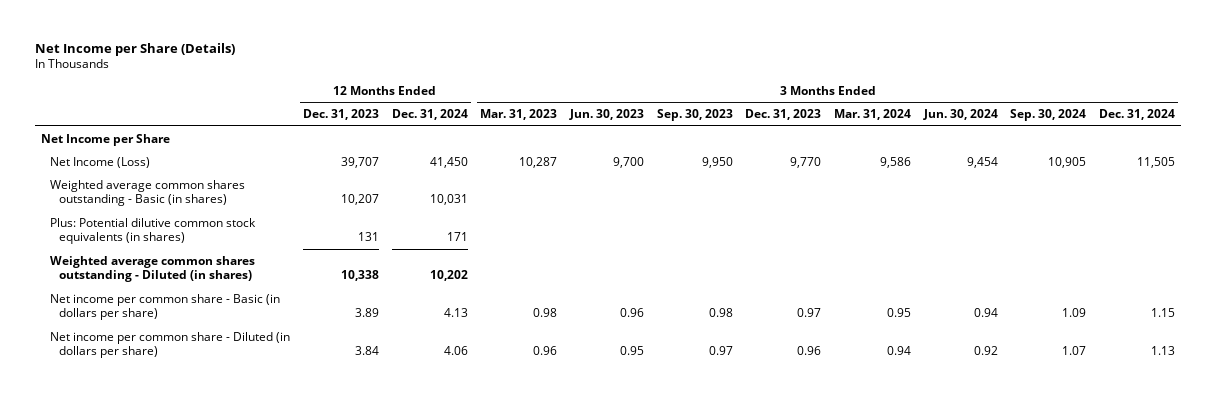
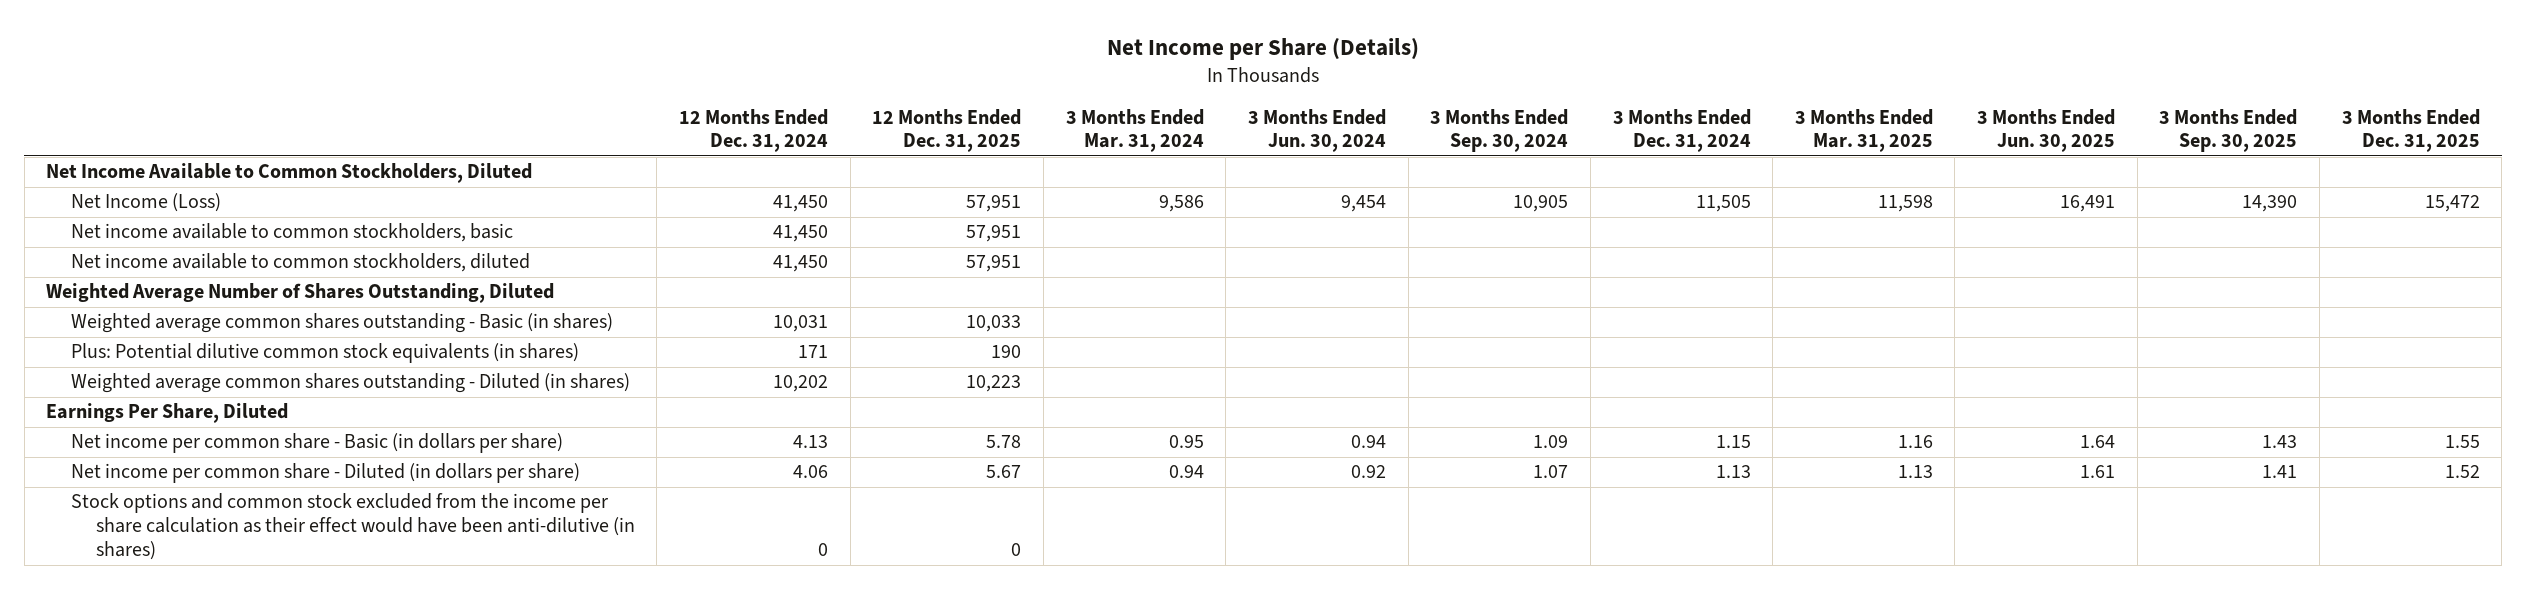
[302,109,379,121] Dec. 31, 2023 -> none
[480,109,558,121] Mar. 31, 2023 -> none
[568,109,644,121] Jun. 30, 2023 -> none
[656,109,733,122] Sep. 30, 2023 -> none
[745,109,822,121] Dec. 31, 2023 -> none
none -> [872,108,1022,153] 12 Months Ended Dec. 31, 2025
none -> [1794,108,1933,153] 3 Months Ended Mar. 31, 2025
none -> [1977,108,2116,153] 3 Months Ended Jun. 30, 2025
none -> [2159,108,2298,153] 3 Months Ended Sep. 30, 2025
none -> [2341,108,2480,153] 3 Months Ended Dec. 31, 2025
[41,133,171,146] Net Income per Share -> none
none -> [46,163,533,184] Net Income Available to Common Stockholders, Diluted
none -> [70,223,513,243] Net income available to common stockholders, basic
none -> [70,253,530,273] Net income available to common stockholders, diluted
none -> [46,283,555,304] Weighted Average Number of Shares Outstanding, Diluted
none -> [46,403,289,424] Earnings Per Share, Diluted
none -> [70,493,635,561] Stock options and common stock excluded from the income per share calculation as their effect would have been anti-dilutive (in shares)

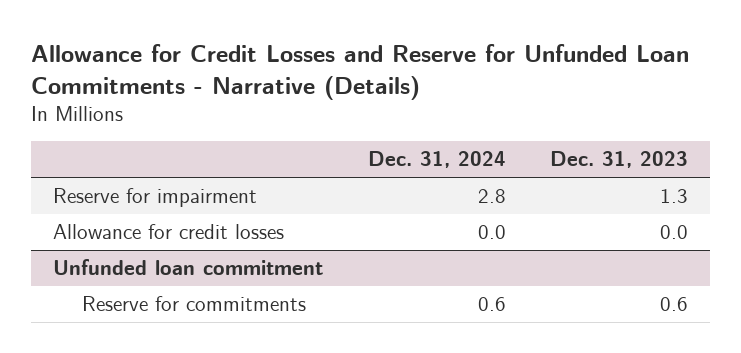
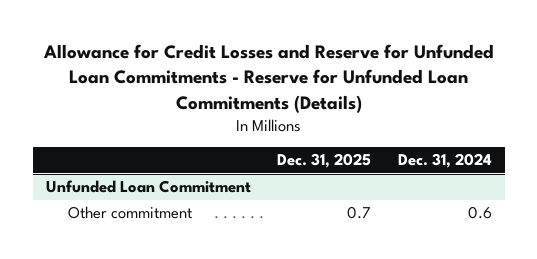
[30,44,689,100] Allowance for Credit Losses and Reserve for Unfunded Loan Commitments - Narrative (Details) -> [42,44,494,113] Allowance for Credit Losses and Reserve for Unfunded Loan Commitments - Reserve for Unfunded Loan Commitments (Details)
[550,151,689,169] Dec. 31, 2023 -> none
none -> [277,153,372,169] Dec. 31, 2025
[52,187,257,207] Reserve for impairment -> none
[52,223,284,239] Allowance for credit losses -> none
[52,258,323,275] Unfunded loan commitment -> [45,180,251,194] Unfunded Loan Commitment
[81,295,306,311] Reserve for commitments -> [68,206,193,220] Other commitment

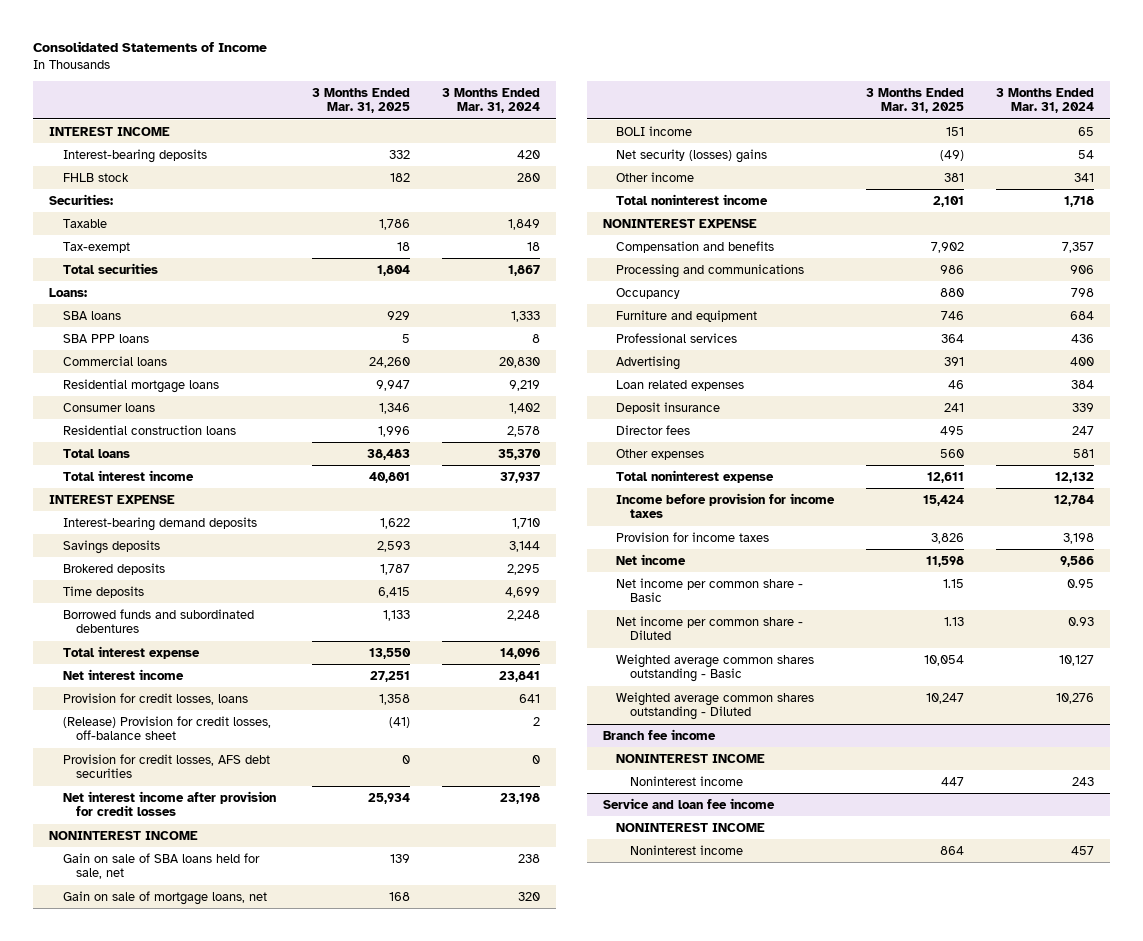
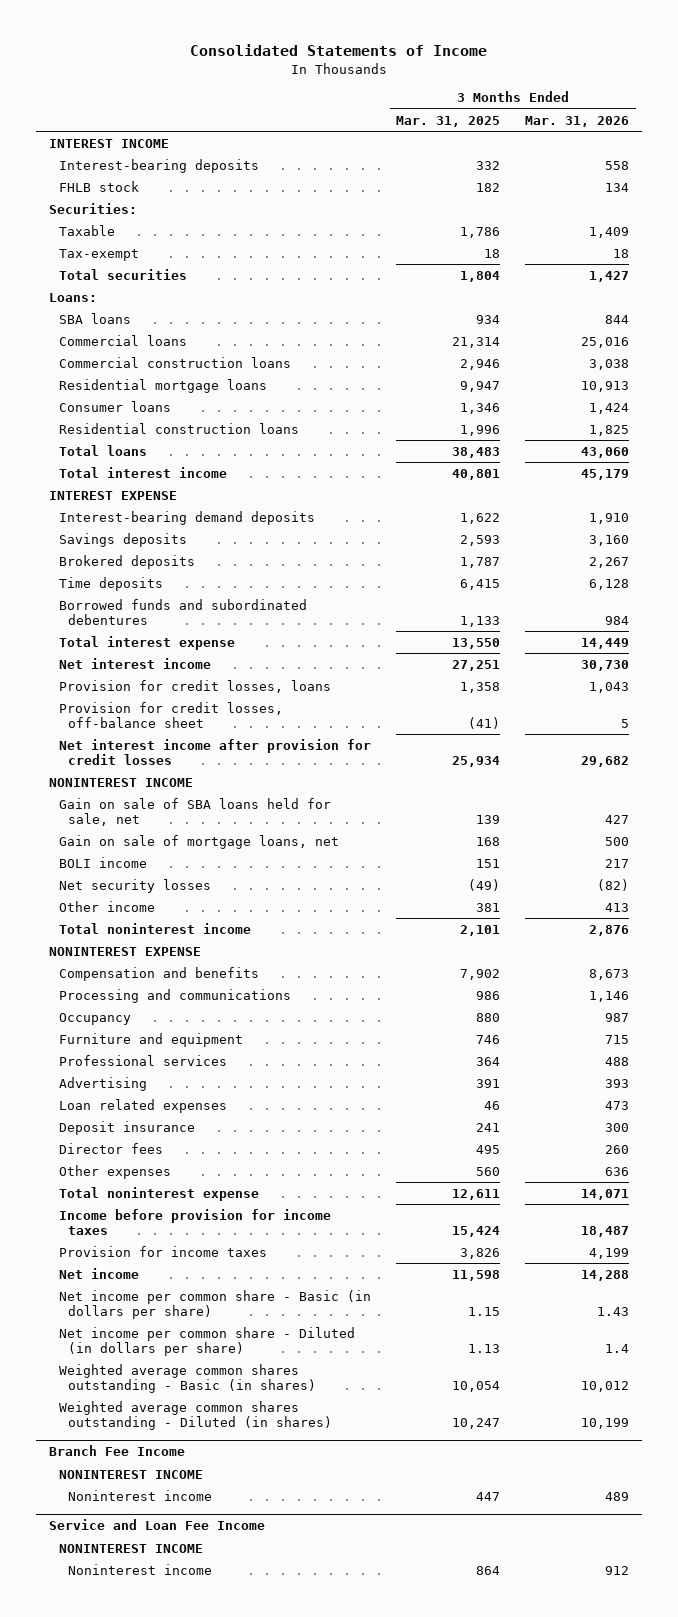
[442,87,541,114] 3 Months Ended Mar. 31, 2024 -> none
none -> [525,115,630,127] Mar. 31, 2026
[62,333,149,343] SBA PPP loans -> none
[387,310,411,320] 929 -> [476,314,501,324] 934
[369,356,411,368] 24,260 -> [452,336,501,348] 21,314
none -> [58,356,291,368] Commercial construction loans
[62,753,270,779] Provision for credit losses, AFS debt securities -> none
[62,715,271,741] (Release) Provision for credit losses, off-balance sheet -> [58,701,283,728] Provision for credit losses, off-balance sheet
[616,148,768,163] Net security (losses) gains -> [58,878,211,893] Net security losses
[616,577,804,603] Net income per common share - Basic -> [58,1289,371,1319] Net income per common share - Basic (in dollars per share)
[616,615,804,641] Net income per common share - Diluted -> [58,1326,355,1356] Net income per common share - Diluted (in dollars per share)
[616,653,815,683] Weighted average common shares outstanding - Basic -> [58,1363,317,1393] Weighted average common shares outstanding - Basic (in shares)
[616,691,815,721] Weighted average common shares outstanding - Diluted -> [58,1400,333,1430] Weighted average common shares outstanding - Diluted (in shares)
[602,728,716,740] Branch fee income -> [49,1445,186,1457] Branch Fee Income
[602,797,775,809] Service and loan fee income -> [49,1519,266,1531] Service and Loan Fee Income

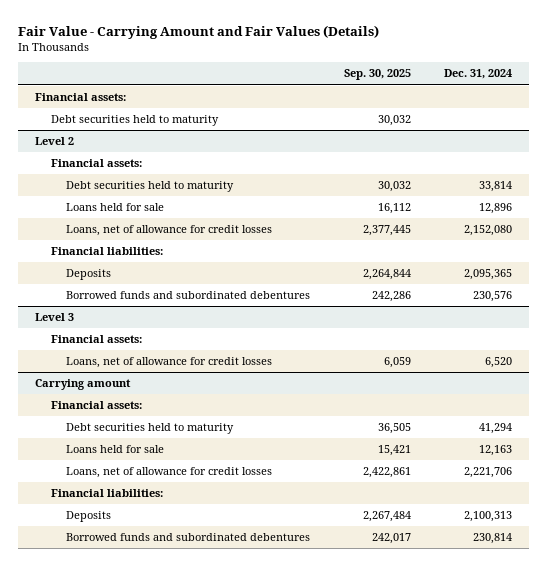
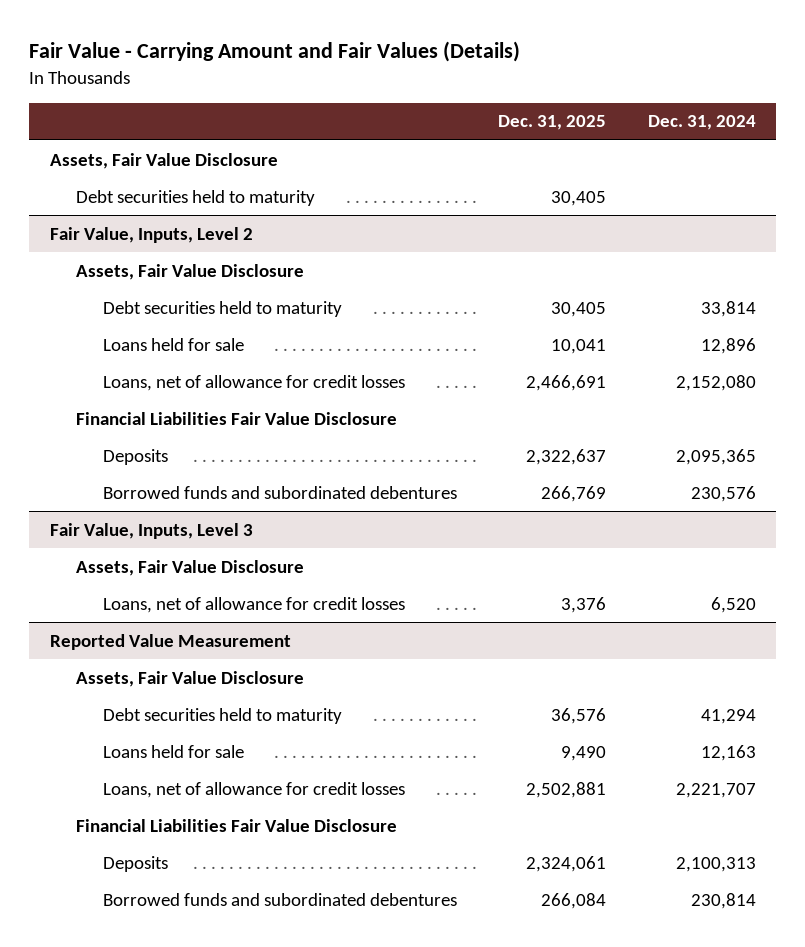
[343,69,411,81] Sep. 30, 2025 -> none
none -> [498,115,607,131] Dec. 31, 2025
[35,93,127,102] Financial assets: -> [49,152,278,169] Assets, Fair Value Disclosure
[35,137,75,146] Level 2 -> [49,226,253,243] Fair Value, Inputs, Level 2
[50,159,142,168] Financial assets: -> [76,263,305,280] Assets, Fair Value Disclosure
[50,247,163,256] Financial liabilities: -> [76,411,398,425] Financial Liabilities Fair Value Disclosure
[35,313,75,322] Level 3 -> [49,522,253,539] Fair Value, Inputs, Level 3
[50,335,142,344] Financial assets: -> [76,559,305,576] Assets, Fair Value Disclosure
[35,379,132,391] Carrying amount -> [49,633,291,650] Reported Value Measurement
[50,401,142,410] Financial assets: -> [76,670,305,687] Assets, Fair Value Disclosure
[464,467,513,479] 2,221,706 -> [675,782,756,798] 2,221,707
[50,489,163,498] Financial liabilities: -> [76,818,398,832] Financial Liabilities Fair Value Disclosure

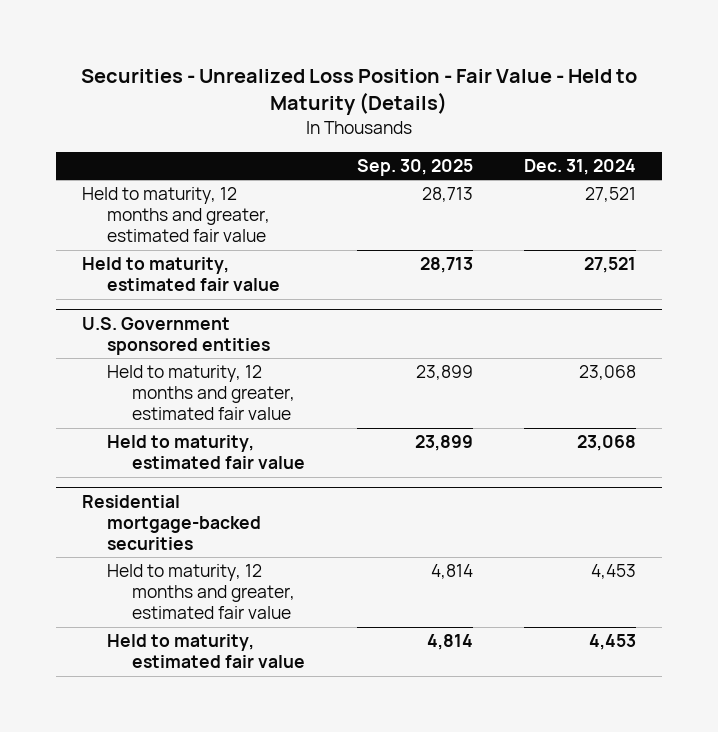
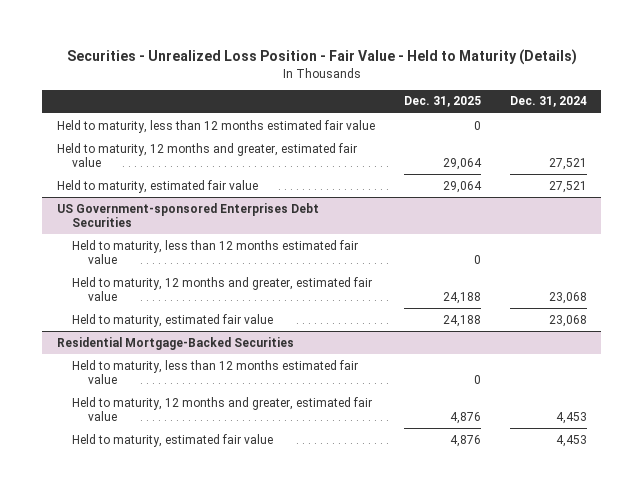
[356,158,473,176] Sep. 30, 2025 -> none
none -> [403,96,481,108] Dec. 31, 2025
none -> [56,119,375,133] Held to maturity, less than 12 months estimated fair value
[81,316,270,355] U.S. Government sponsored entities -> [56,202,319,227] US Government-sponsored Enterprises Debt Securities
none -> [72,239,359,264] Held to maturity, less than 12 months estimated fair value
[81,494,261,550] Residential mortgage-backed securities -> [56,336,294,350] Residential Mortgage-Backed Securities
none -> [72,359,359,384] Held to maturity, less than 12 months estimated fair value

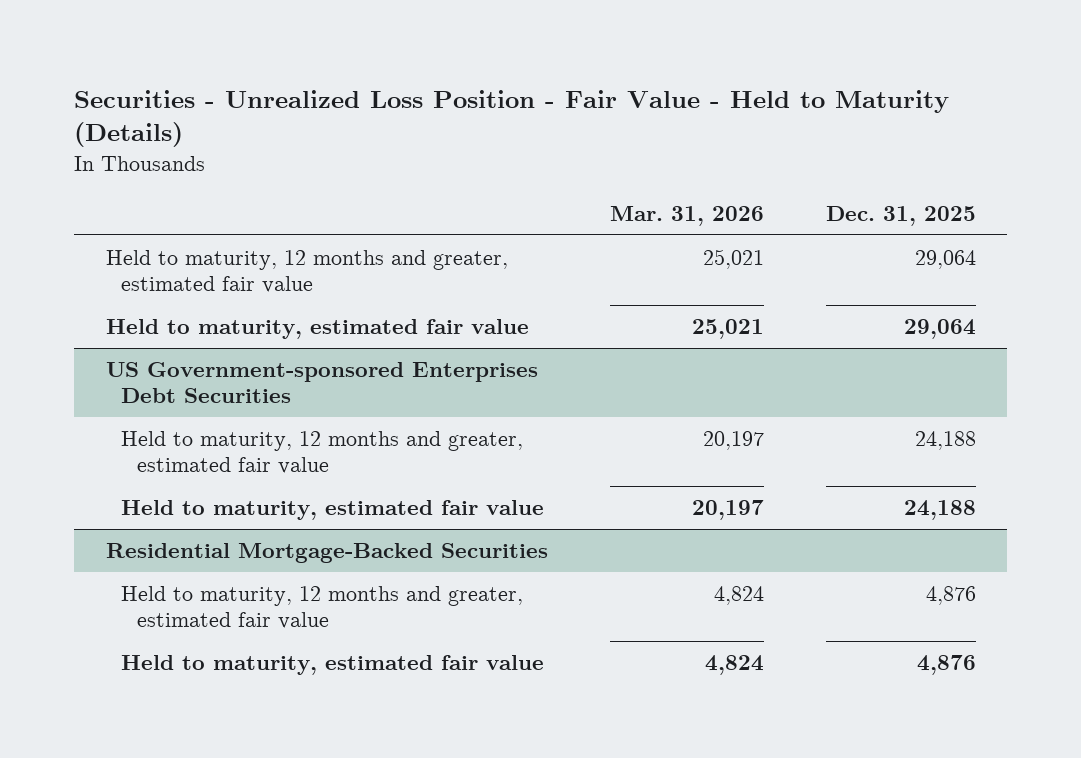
[509,96,587,108] Dec. 31, 2024 -> none
none -> [609,206,764,227] Mar. 31, 2026
[56,119,375,133] Held to maturity, less than 12 months estimated fair value -> none
[72,239,359,264] Held to maturity, less than 12 months estimated fair value -> none
[72,359,359,384] Held to maturity, less than 12 months estimated fair value -> none

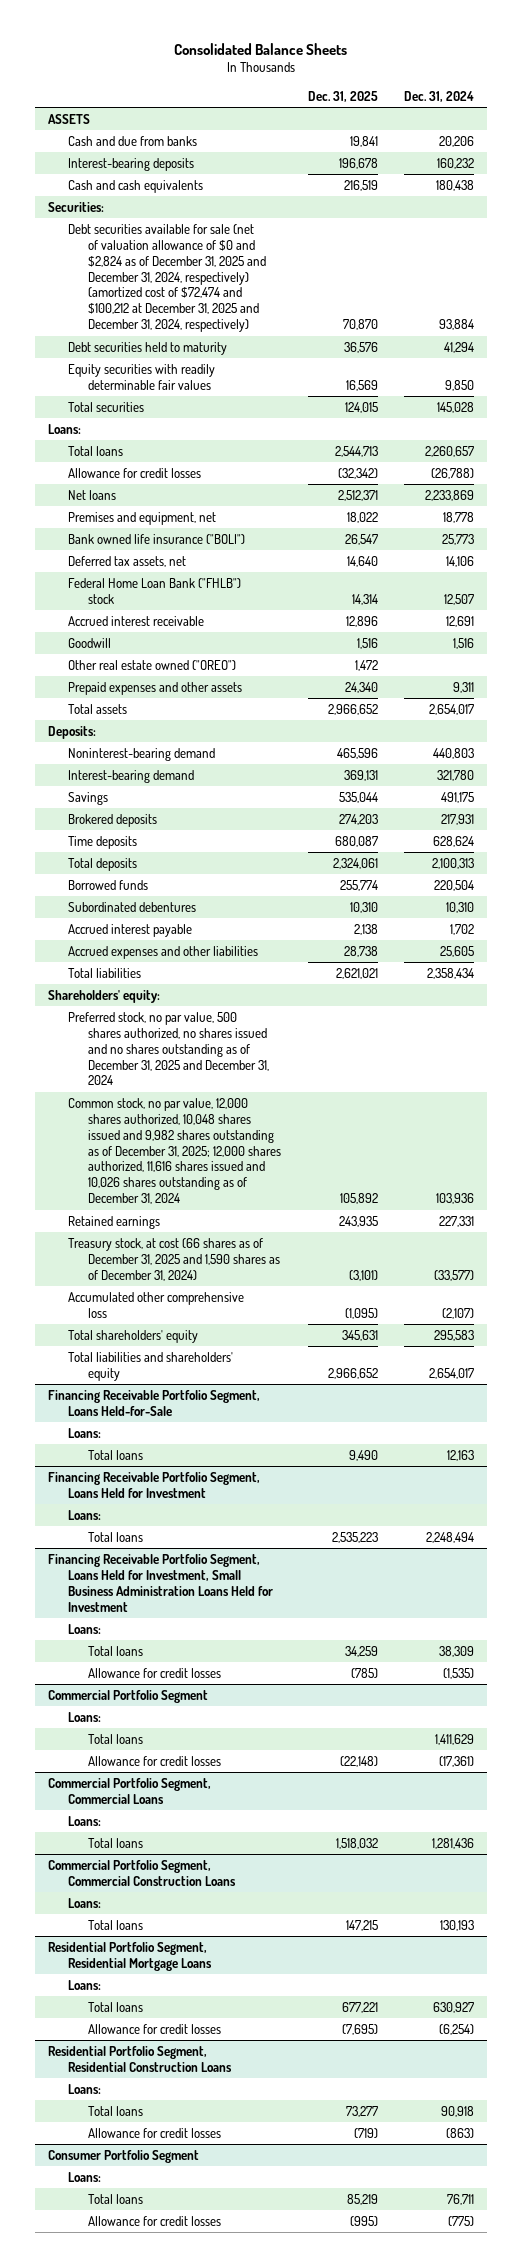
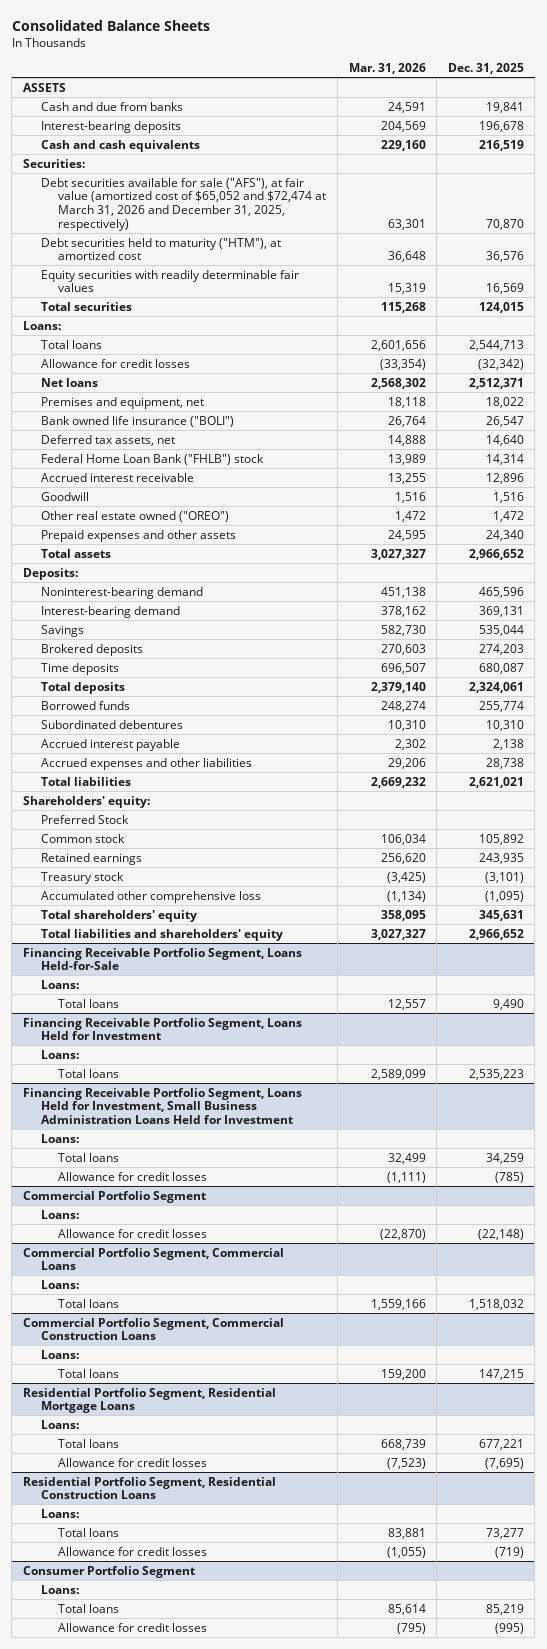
[404,91,475,103] Dec. 31, 2024 -> none
none -> [348,63,426,75] Mar. 31, 2026
[68,223,267,333] Debt securities available for sale (net of valuation allowance of $0 and $2,824 as of December 31, 2025 and December 31, 2024, respectively) (amortized cost of $72,474 and $100,212 at December 31, 2025 and December 31, 2024, respectively) -> [40,177,327,232] Debt securities available for sale ("AFS"), at fair value (amortized cost of $65,052 and $72,474 at March 31, 2026 and December 31, 2025, respectively)
[68,341,228,355] Debt securities held to maturity -> [40,237,281,261] Debt securities held to maturity ("HTM"), at amortized cost
[68,1011,270,1086] Preferred stock, no par value, 500 shares authorized, no shares issued and no shares outstanding as of December 31, 2025 and December 31, 2024 -> [40,814,129,824] Preferred Stock
[68,1097,282,1205] Common stock, no par value, 12,000 shares authorized, 10,048 shares issued and 9,982 shares outstanding as of December 31, 2025; 12,000 shares authorized, 11,616 shares issued and 10,026 shares outstanding as of December 31, 2024 -> [40,833,125,843] Common stock
[68,1237,281,1281] Treasury stock, at cost (66 shares as of December 31, 2025 and 1,590 shares as of December 31, 2024) -> [40,871,124,884] Treasury stock
[88,1733,144,1744] Total loans -> none

